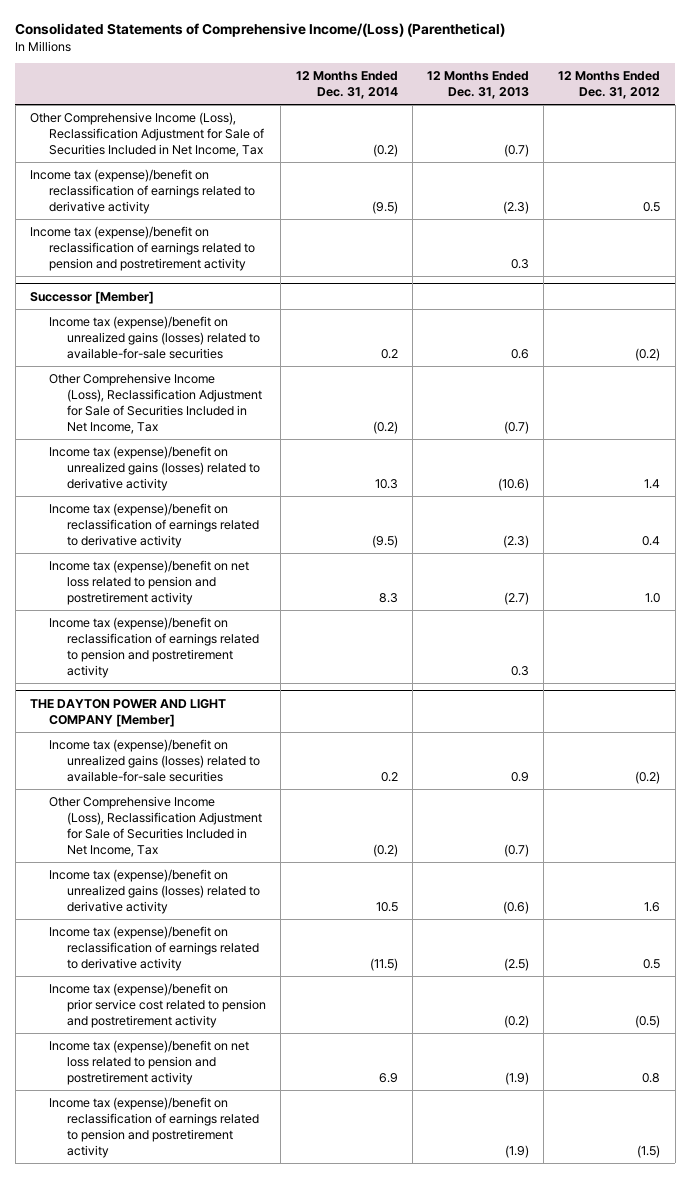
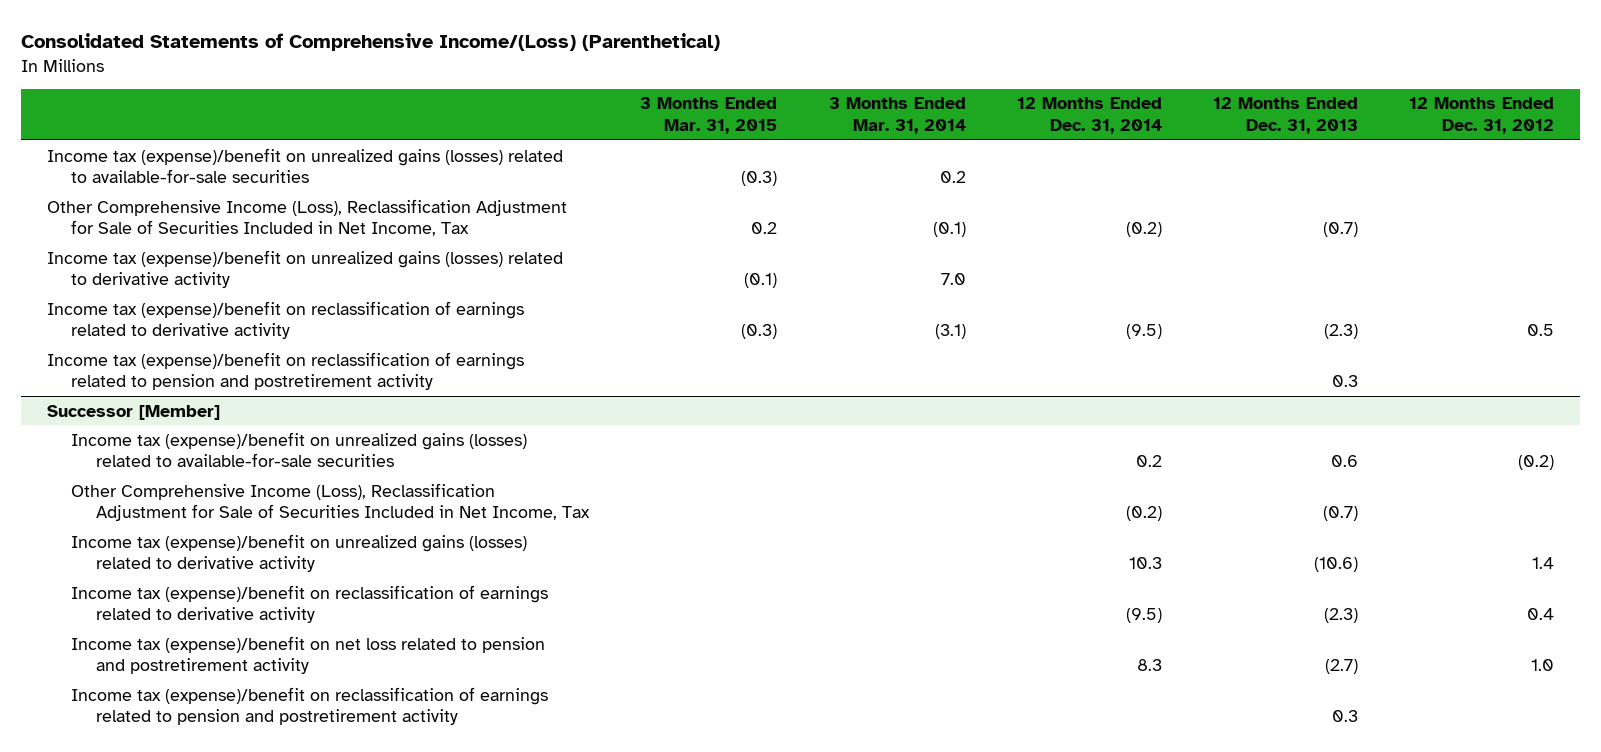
none -> [640,97,778,135] 3 Months Ended Mar. 31, 2015
none -> [828,97,966,135] 3 Months Ended Mar. 31, 2014
none -> [46,147,563,184] Income tax (expense)/benefit on unrealized gains (losses) related to available-for-sale securities
none -> [46,249,563,289] Income tax (expense)/benefit on unrealized gains (losses) related to derivative activity
[30,698,227,727] THE DAYTON POWER AND LIGHT COMPANY [Member] -> none
[48,738,261,782] Income tax (expense)/benefit on unrealized gains (losses) related to available-for-sale securities -> none
[48,795,263,857] Other Comprehensive Income (Loss), Reclassification Adjustment for Sale of Securities Included in Net Income, Tax -> none
[48,868,261,914] Income tax (expense)/benefit on unrealized gains (losses) related to derivative activity -> none
[48,925,260,971] Income tax (expense)/benefit on reclassification of earnings related to derivative activity -> none
[48,982,267,1028] Income tax (expense)/benefit on prior service cost related to pension and postretirement activity -> none
[48,1039,249,1085] Income tax (expense)/benefit on net loss related to pension and postretirement activity -> none
[48,1096,260,1158] Income tax (expense)/benefit on reclassification of earnings related to pension and postretirement activity -> none

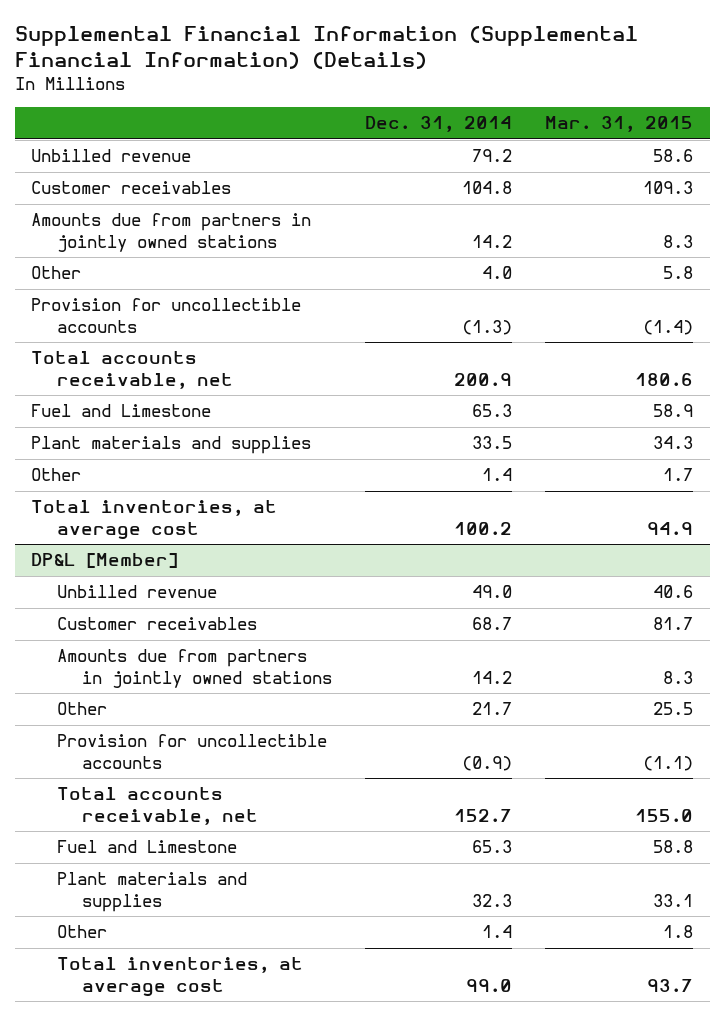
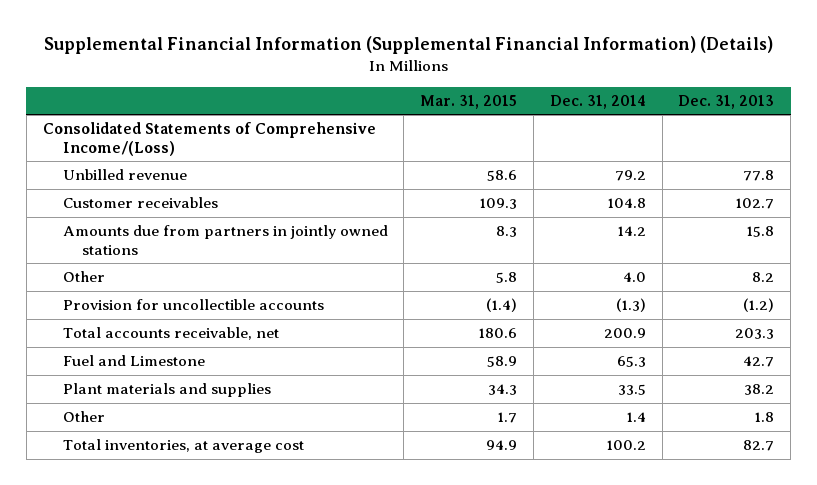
none -> [678,94,775,109] Dec. 31, 2013
none -> [42,122,376,156] Consolidated Statements of Comprehensive Income/(Loss)
[31,553,179,569] DP&L [Member] -> none
[56,585,217,599] Unbilled revenue -> none
[56,617,257,631] Customer receivables -> none
[56,649,333,688] Amounts due from partners in jointly owned stations -> none
[56,702,107,716] Other -> none
[56,734,327,769] Provision for uncollectible accounts -> none
[56,787,259,825] Total accounts receivable, net -> none
[56,840,237,854] Fuel and Limestone -> none
[56,872,247,912] Plant materials and supplies -> none
[56,925,107,939] Other -> none
[56,957,303,997] Total inventories, at average cost -> none

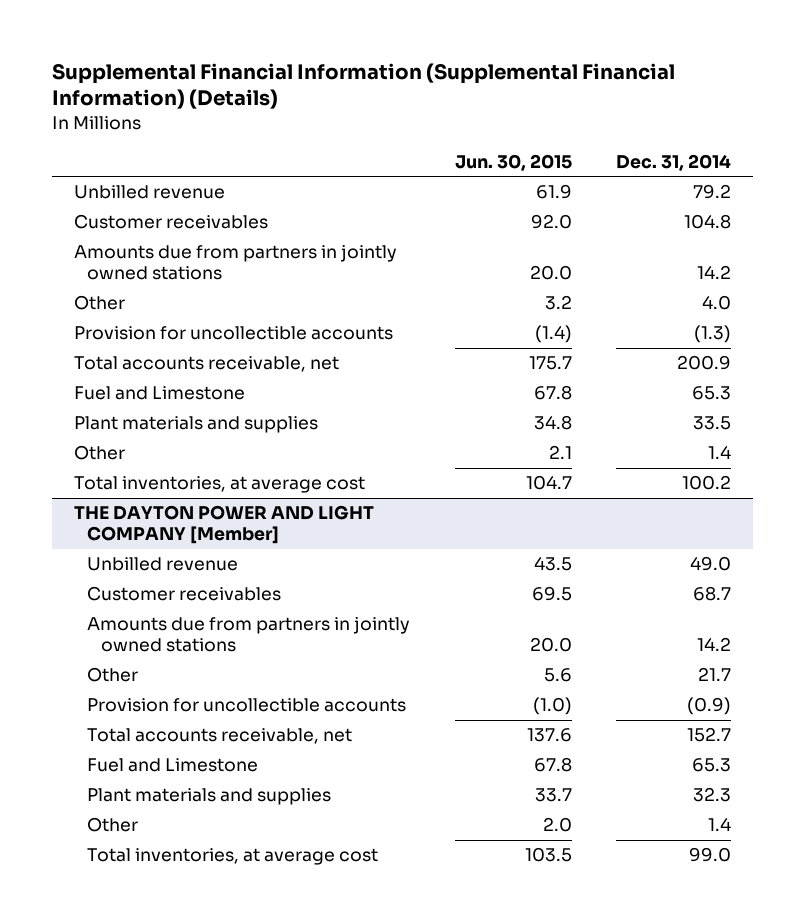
[420,94,518,109] Mar. 31, 2015 -> none
[678,94,775,109] Dec. 31, 2013 -> none
none -> [454,153,572,171] Jun. 30, 2015
[42,122,376,156] Consolidated Statements of Comprehensive Income/(Loss) -> none
none -> [73,505,374,544] THE DAYTON POWER AND LIGHT COMPANY [Member]
none -> [87,557,239,572] Unbilled revenue
none -> [87,586,282,602] Customer receivables
none -> [87,616,411,652] Amounts due from partners in jointly owned stations
none -> [87,667,139,683] Other
none -> [87,698,407,713] Provision for uncollectible accounts
none -> [87,728,353,745] Total accounts receivable, net
none -> [87,758,259,773] Fuel and Limestone
none -> [87,788,332,806] Plant materials and supplies
none -> [87,817,139,833] Other
none -> [87,848,379,866] Total inventories, at average cost

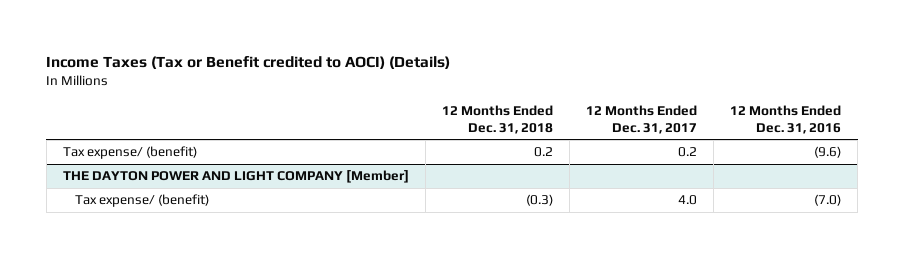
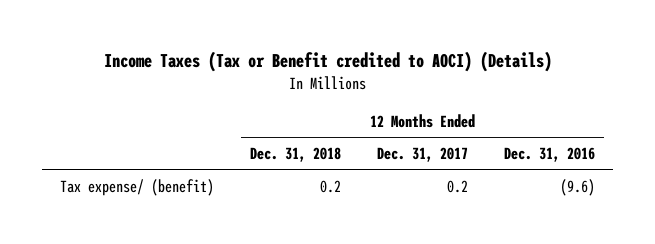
[62,170,409,184] THE DAYTON POWER AND LIGHT COMPANY [Member] -> none
[75,194,210,208] Tax expense/ (benefit) -> none

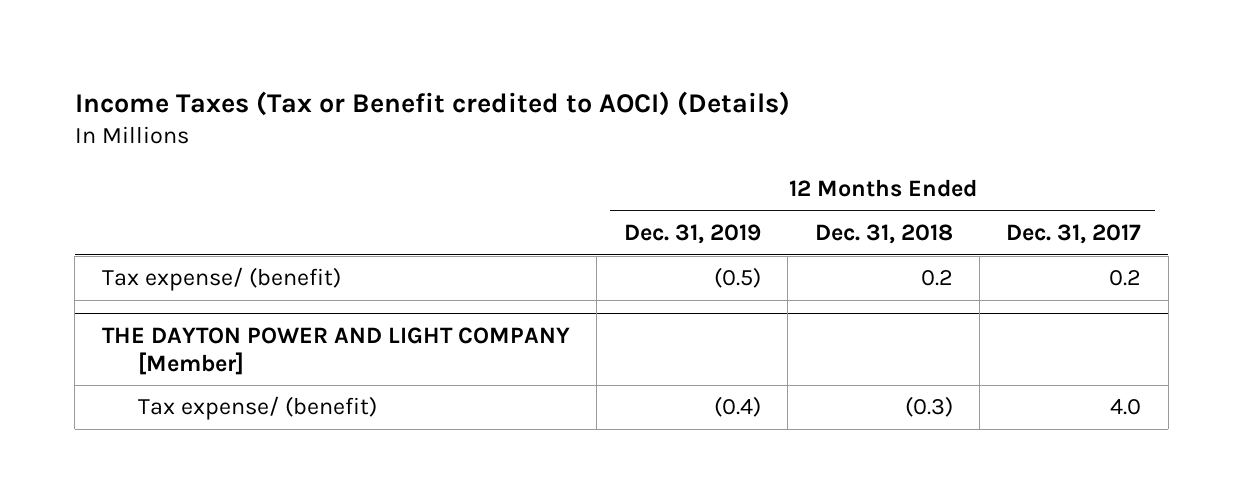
[504,146,596,162] Dec. 31, 2016 -> none
none -> [623,224,761,245] Dec. 31, 2019
none -> [101,327,570,375] THE DAYTON POWER AND LIGHT COMPANY [Member]
none -> [138,396,378,421] Tax expense/ (benefit)

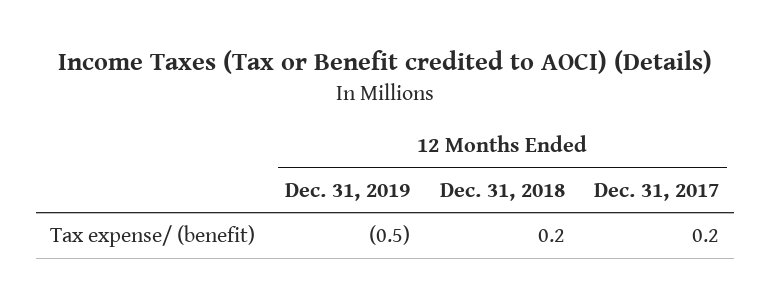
[101,327,570,375] THE DAYTON POWER AND LIGHT COMPANY [Member] -> none
[138,396,378,421] Tax expense/ (benefit) -> none

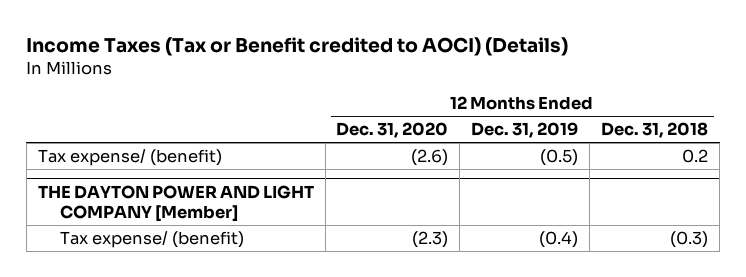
[594,182,720,201] Dec. 31, 2017 -> none
none -> [336,122,449,139] Dec. 31, 2020
none -> [37,184,314,222] THE DAYTON POWER AND LIGHT COMPANY [Member]
none -> [60,231,245,249] Tax expense/ (benefit)

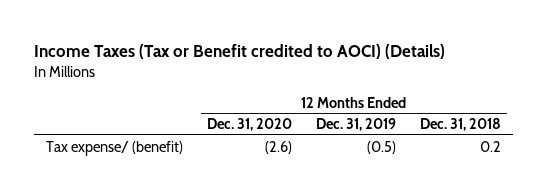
[37,184,314,222] THE DAYTON POWER AND LIGHT COMPANY [Member] -> none
[60,231,245,249] Tax expense/ (benefit) -> none

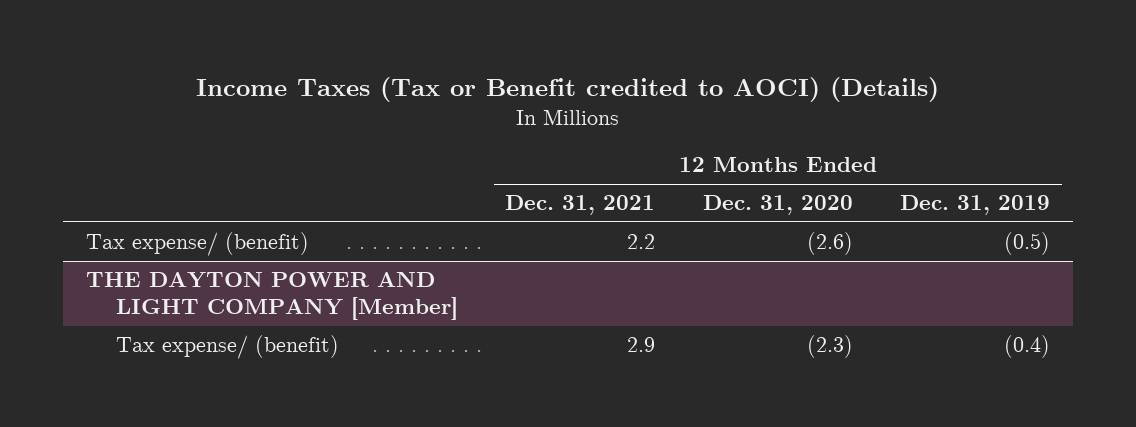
[420,118,502,132] Dec. 31, 2018 -> none
none -> [505,195,656,216] Dec. 31, 2021
none -> [86,272,459,321] THE DAYTON POWER AND LIGHT COMPANY [Member]
none -> [116,335,340,360] Tax expense/ (benefit)

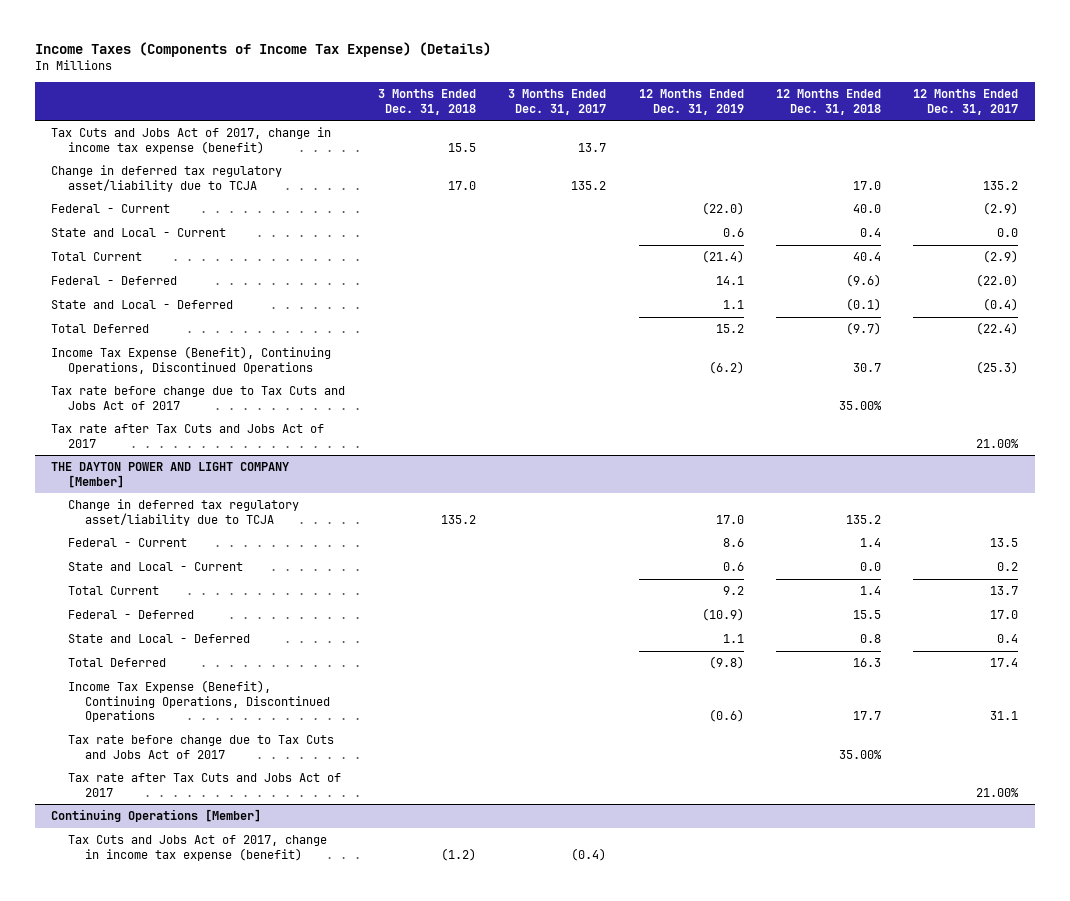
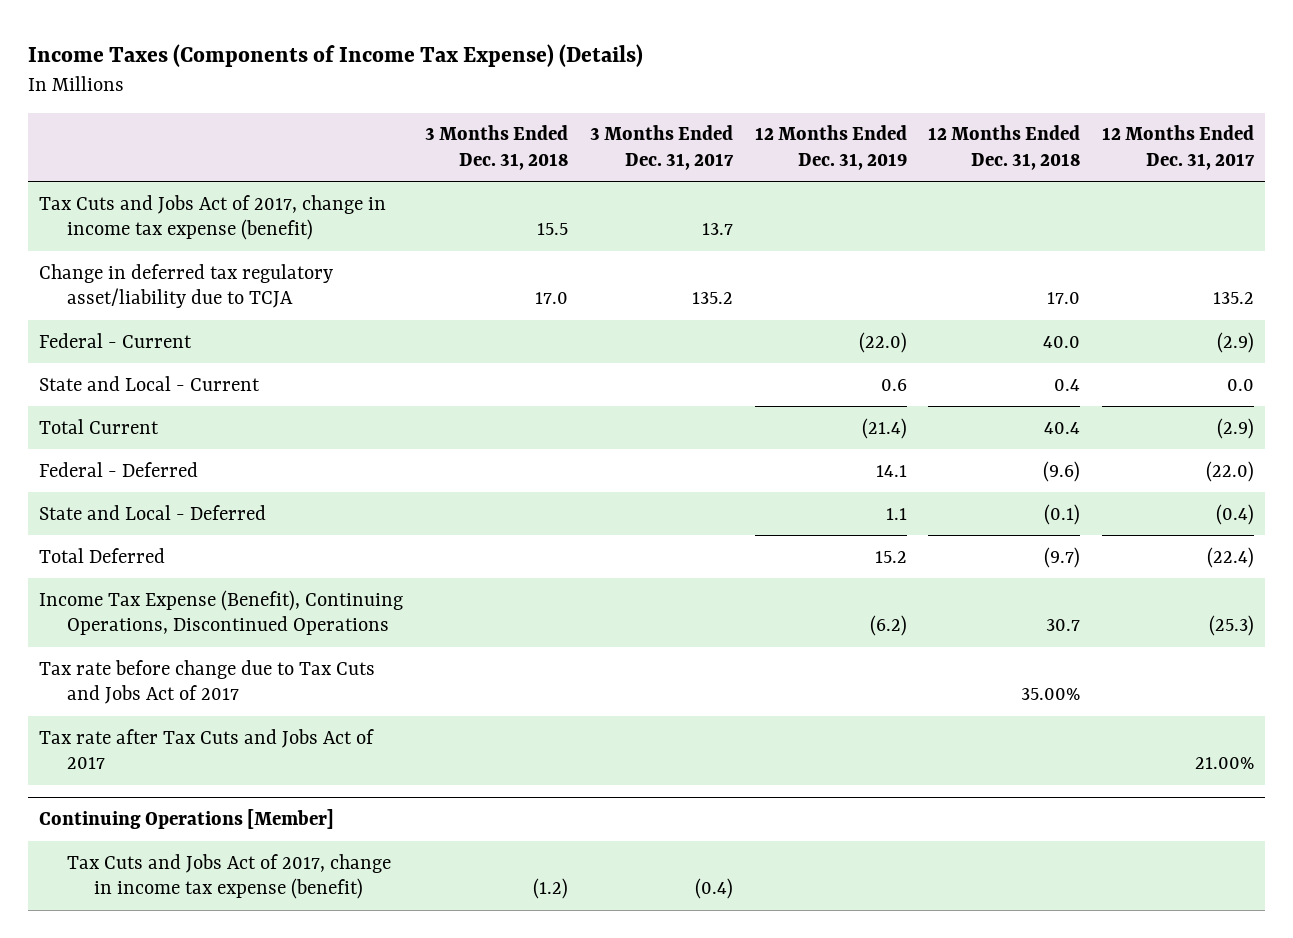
[51,462,290,488] THE DAYTON POWER AND LIGHT COMPANY [Member] -> none
[67,499,299,526] Change in deferred tax regulatory asset/liability due to TCJA -> none
[67,538,187,548] Federal - Current -> none
[67,562,243,572] State and Local - Current -> none
[67,586,159,596] Total Current -> none
[67,610,194,620] Federal - Deferred -> none
[67,634,250,644] State and Local - Deferred -> none
[67,658,166,668] Total Deferred -> none
[67,680,330,723] Income Tax Expense (Benefit), Continuing Operations, Discontinued Operations -> none
[67,735,334,759] Tax rate before change due to Tax Cuts and Jobs Act of 2017 -> none
[67,773,341,797] Tax rate after Tax Cuts and Jobs Act of 2017 -> none

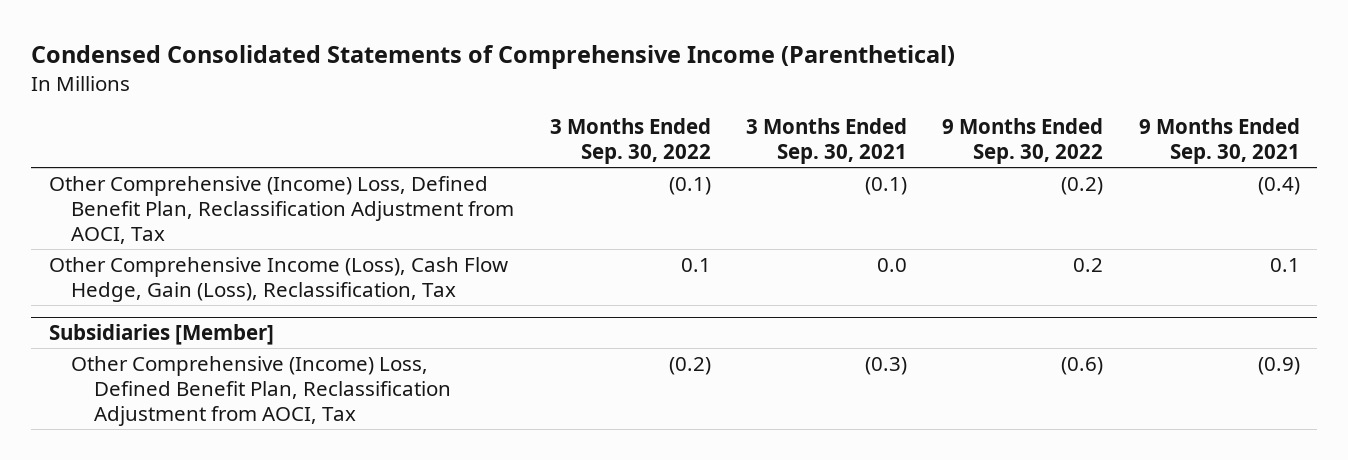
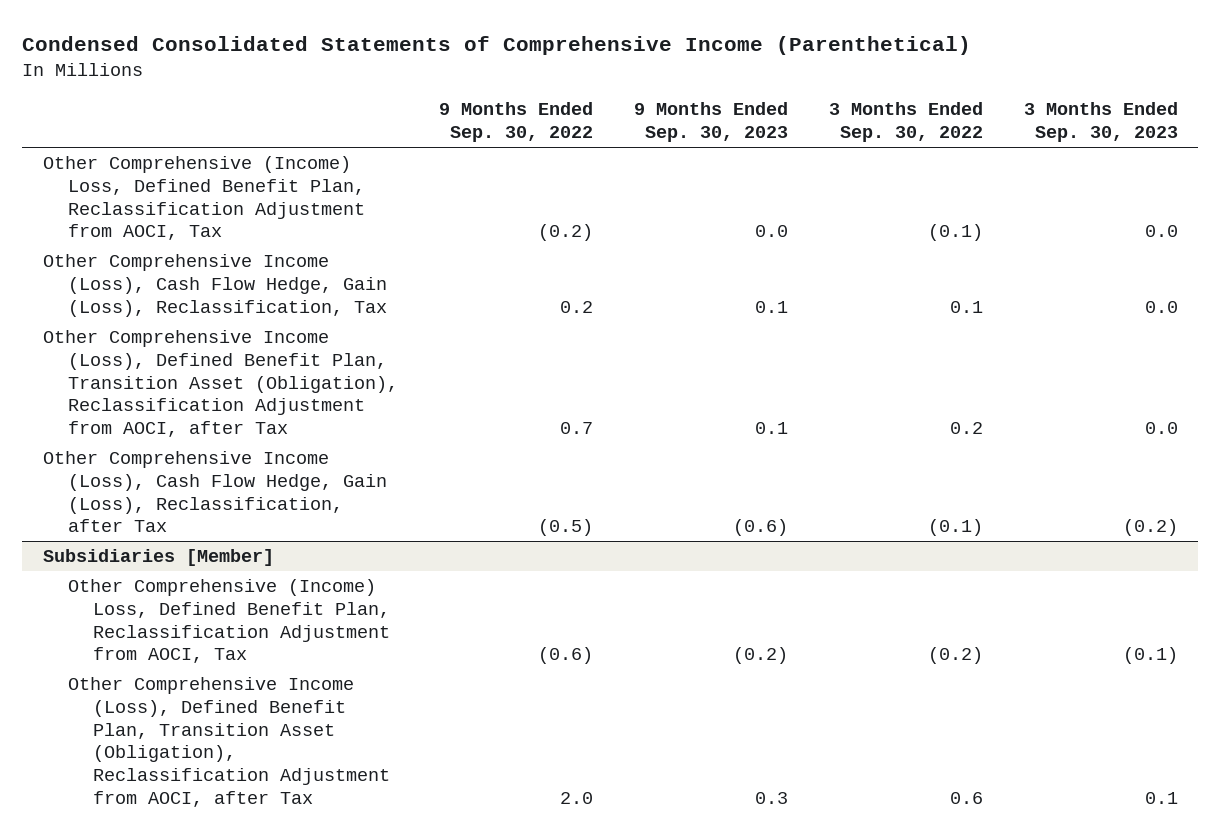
[745,117,907,165] 3 Months Ended Sep. 30, 2021 -> none
[1138,117,1300,165] 9 Months Ended Sep. 30, 2021 -> none
none -> [633,102,788,143] 9 Months Ended Sep. 30, 2023
none -> [1023,102,1178,143] 3 Months Ended Sep. 30, 2023
none -> [42,330,398,437] Other Comprehensive Income (Loss), Defined Benefit Plan, Transition Asset (Obligation), Reclassification Adjustment from AOCI, after Tax
none -> [42,451,387,533] Other Comprehensive Income (Loss), Cash Flow Hedge, Gain (Loss), Reclassification, after Tax
none -> [67,677,391,807] Other Comprehensive Income (Loss), Defined Benefit Plan, Transition Asset (Obligation), Reclassification Adjustment from AOCI, after Tax

